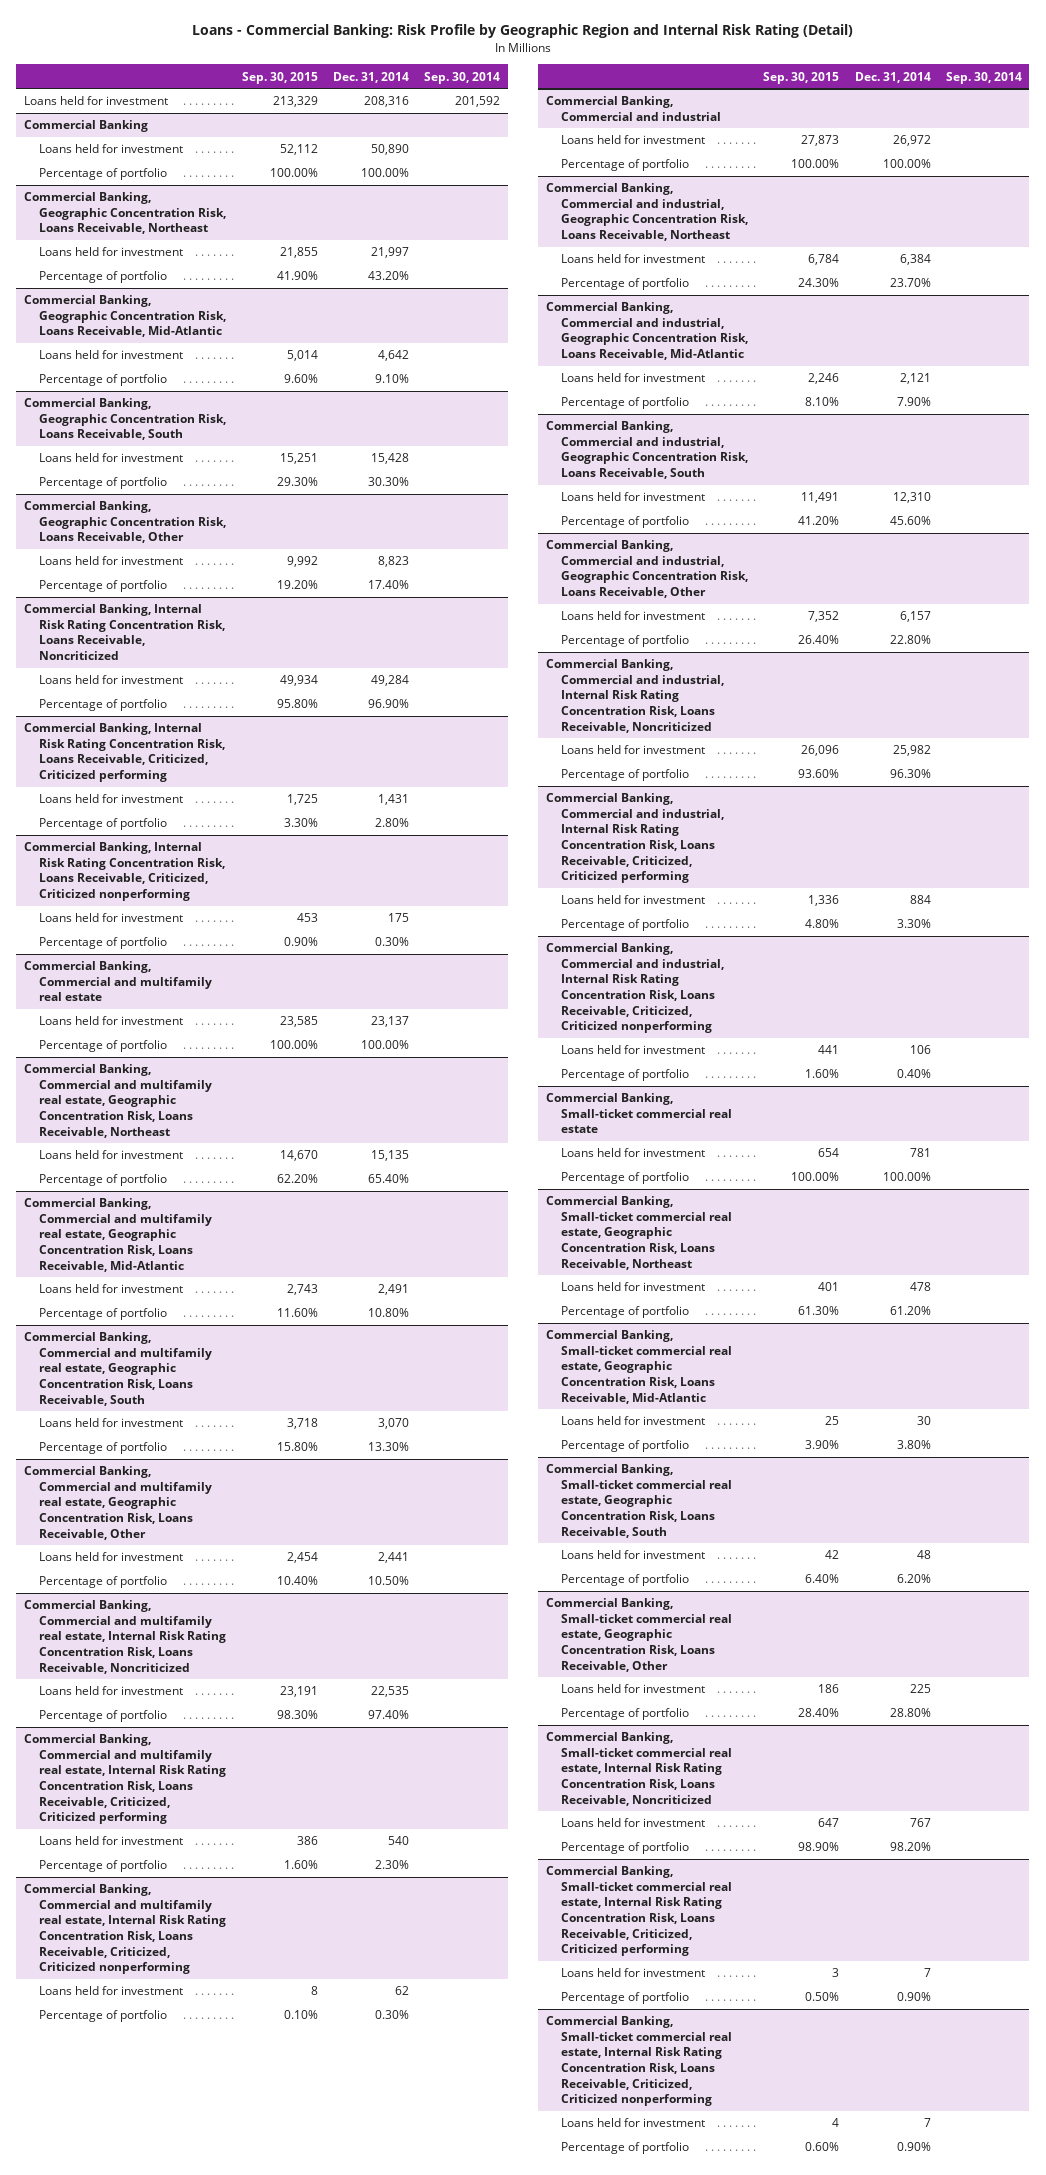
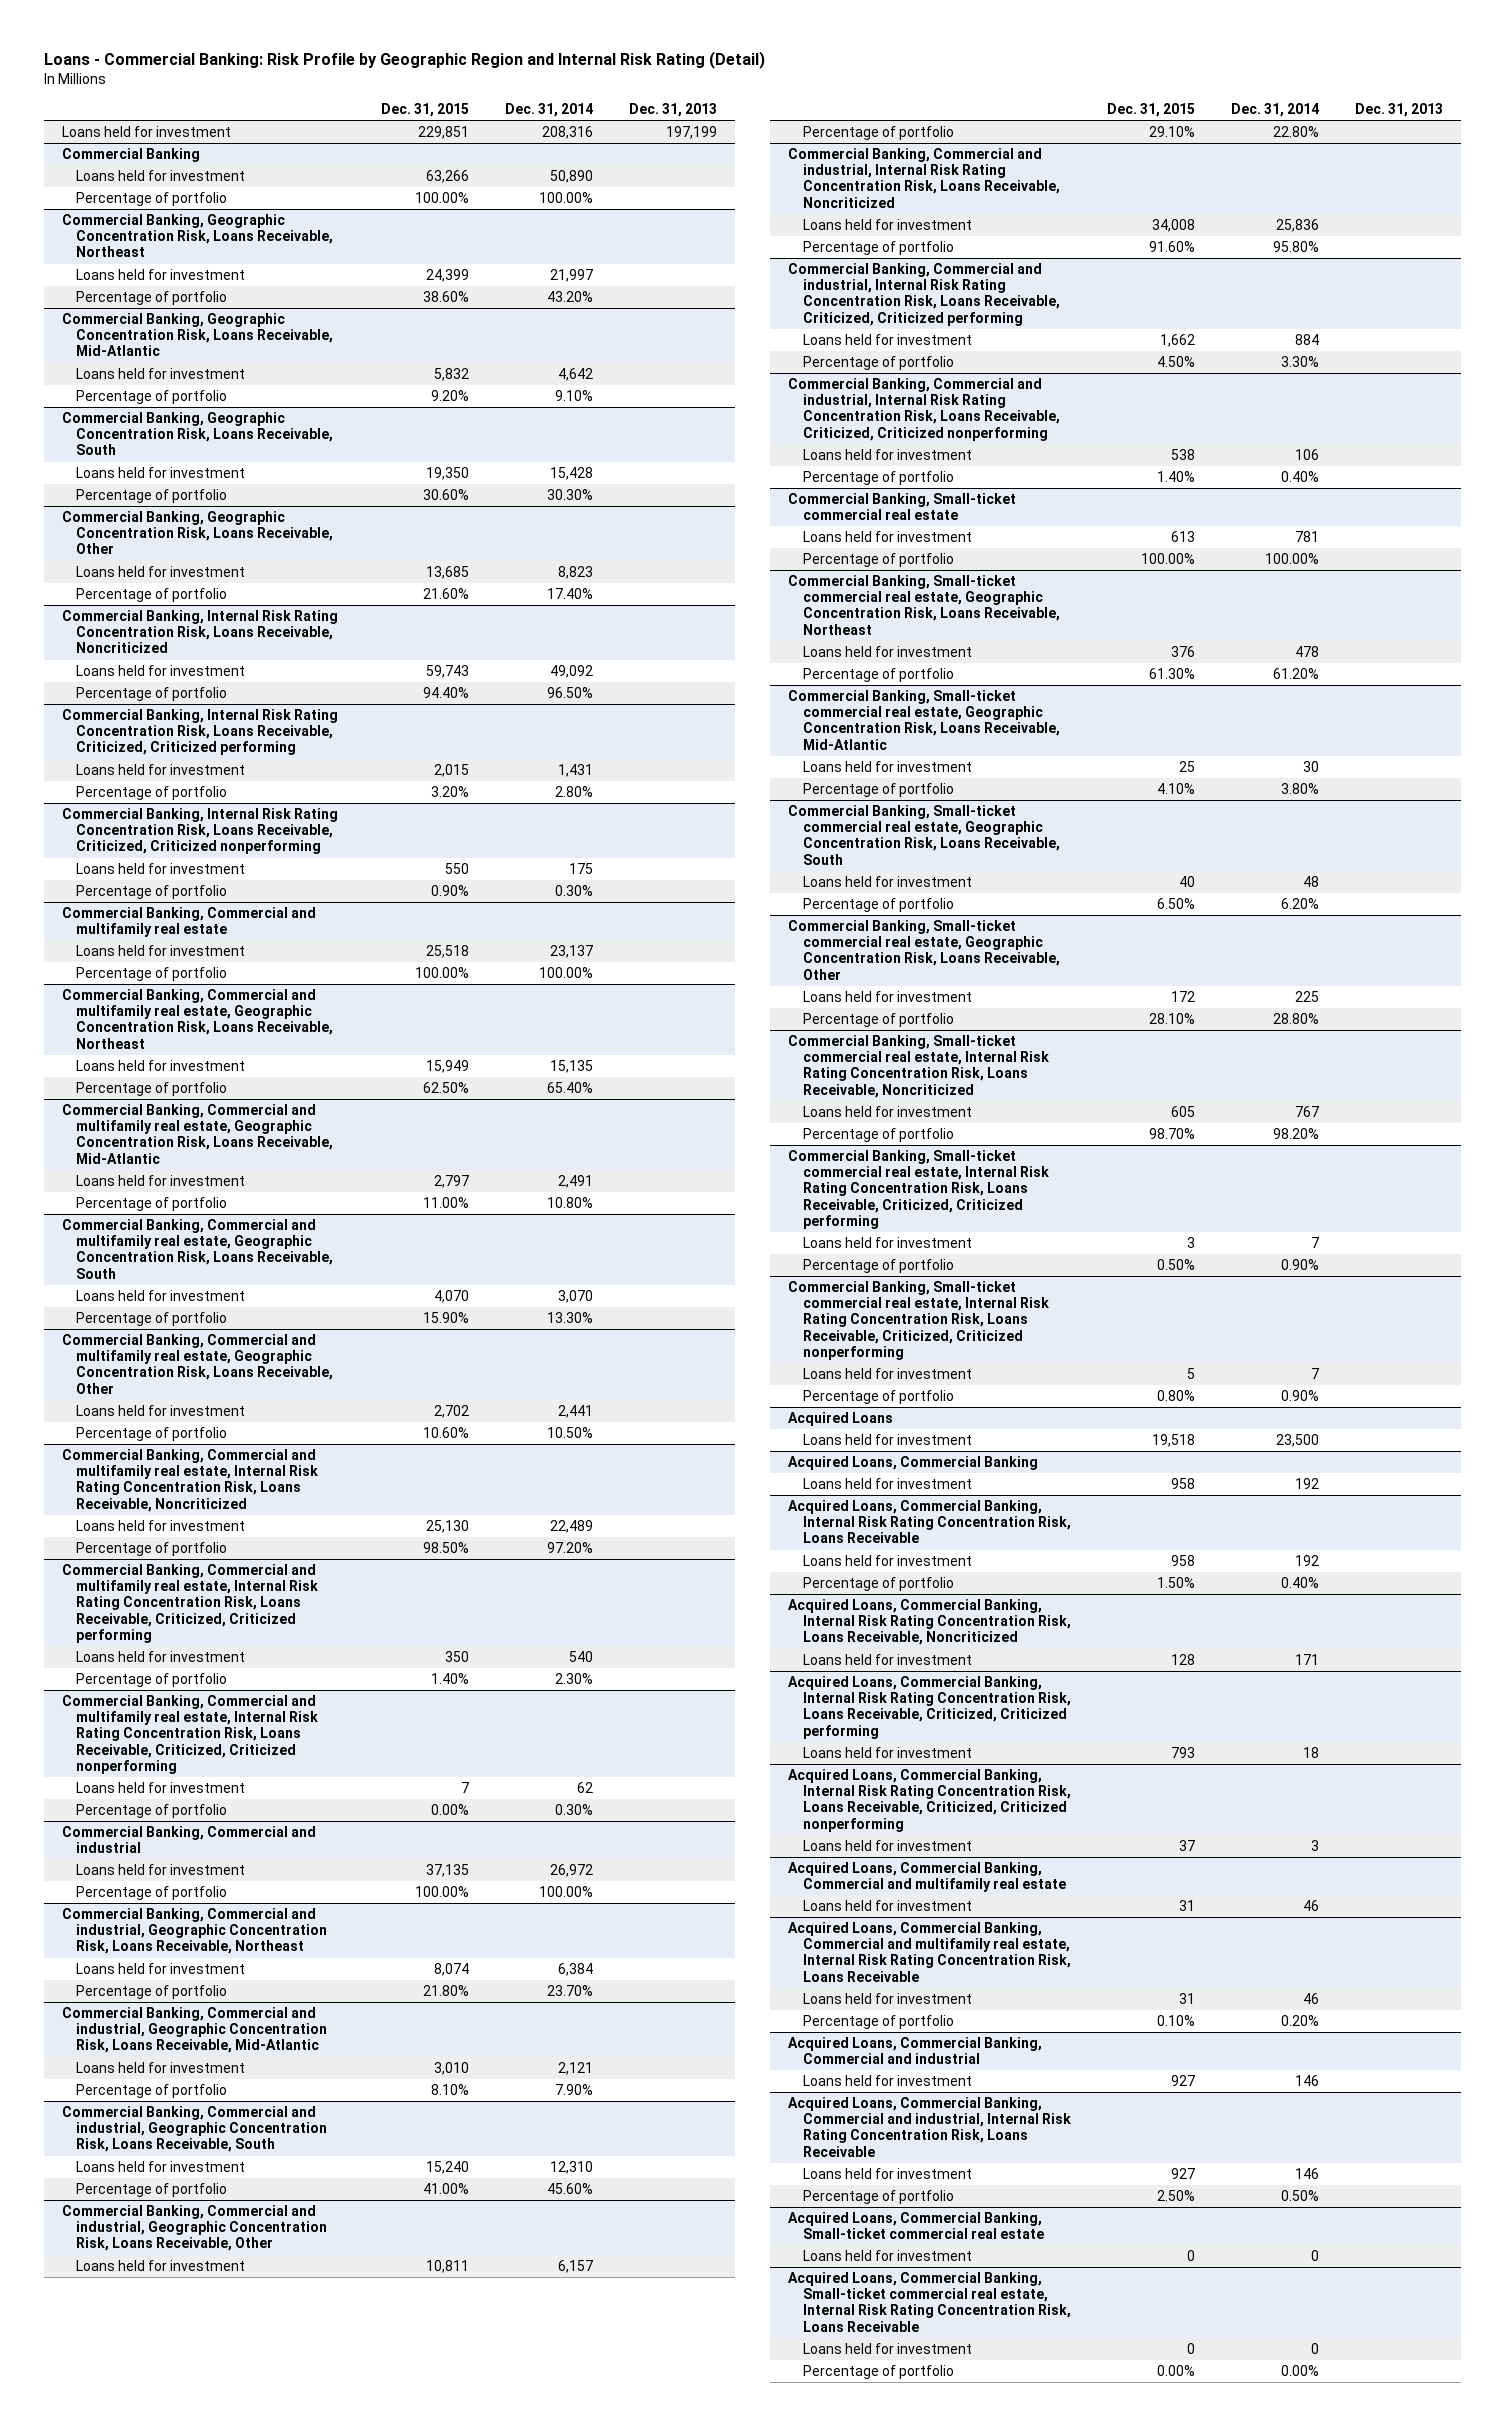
[241,71,318,84] Sep. 30, 2015 -> none
[423,71,500,84] Sep. 30, 2014 -> none
none -> [380,103,469,118] Dec. 31, 2015
none -> [629,103,718,118] Dec. 31, 2013
[370,675,409,687] 49,284 -> [549,664,593,678] 49,092
[367,699,409,709] 96.90% -> [546,686,593,698] 96.50%
[370,1686,409,1698] 22,535 -> [549,1519,593,1533] 22,489
[367,1710,409,1720] 97.40% -> [546,1541,593,1553] 97.20%
[892,745,931,757] 25,982 -> [1276,218,1320,232] 25,836
[889,769,931,779] 96.30% -> [1273,240,1320,252] 95.80%
none -> [788,1411,894,1426] Acquired Loans
none -> [802,1433,972,1445] Loans held for investment
none -> [788,1455,1039,1470] Acquired Loans, Commercial Banking
none -> [802,1477,972,1489] Loans held for investment
none -> [788,1499,1071,1544] Acquired Loans, Commercial Banking, Internal Risk Rating Concentration Risk, Loans Receivable
none -> [802,1554,972,1566] Loans held for investment
none -> [802,1576,954,1591] Percentage of portfolio
none -> [788,1598,1071,1646] Acquired Loans, Commercial Banking, Internal Risk Rating Concentration Risk, Loans Receivable, Noncriticized
none -> [802,1653,972,1665] Loans held for investment
none -> [788,1675,1071,1739] Acquired Loans, Commercial Banking, Internal Risk Rating Concentration Risk, Loans Receivable, Criticized, Criticized performing
none -> [802,1746,972,1758] Loans held for investment
none -> [788,1768,1071,1832] Acquired Loans, Commercial Banking, Internal Risk Rating Concentration Risk, Loans Receivable, Criticized, Criticized nonperforming
none -> [802,1839,972,1851] Loans held for investment
none -> [788,1861,1066,1893] Acquired Loans, Commercial Banking, Commercial and multifamily real estate
none -> [802,1899,972,1911] Loans held for investment
none -> [788,1921,1071,1982] Acquired Loans, Commercial Banking, Commercial and multifamily real estate, Internal Risk Rating Concentration Risk, Loans Receivable
none -> [802,1992,972,2004] Loans held for investment
none -> [802,2014,954,2029] Percentage of portfolio
none -> [788,2036,1043,2065] Acquired Loans, Commercial Banking, Commercial and industrial
none -> [802,2074,972,2086] Loans held for investment
none -> [788,2096,1071,2157] Acquired Loans, Commercial Banking, Commercial and industrial, Internal Risk Rating Concentration Risk, Loans Receivable
none -> [802,2167,972,2179] Loans held for investment
none -> [802,2189,954,2204] Percentage of portfolio
none -> [788,2211,1044,2240] Acquired Loans, Commercial Banking, Small-ticket commercial real estate
none -> [802,2249,972,2261] Loans held for investment
none -> [788,2271,1071,2332] Acquired Loans, Commercial Banking, Small-ticket commercial real estate, Internal Risk Rating Concentration Risk, Loans Receivable
none -> [802,2342,972,2354] Loans held for investment
none -> [802,2364,954,2379] Percentage of portfolio

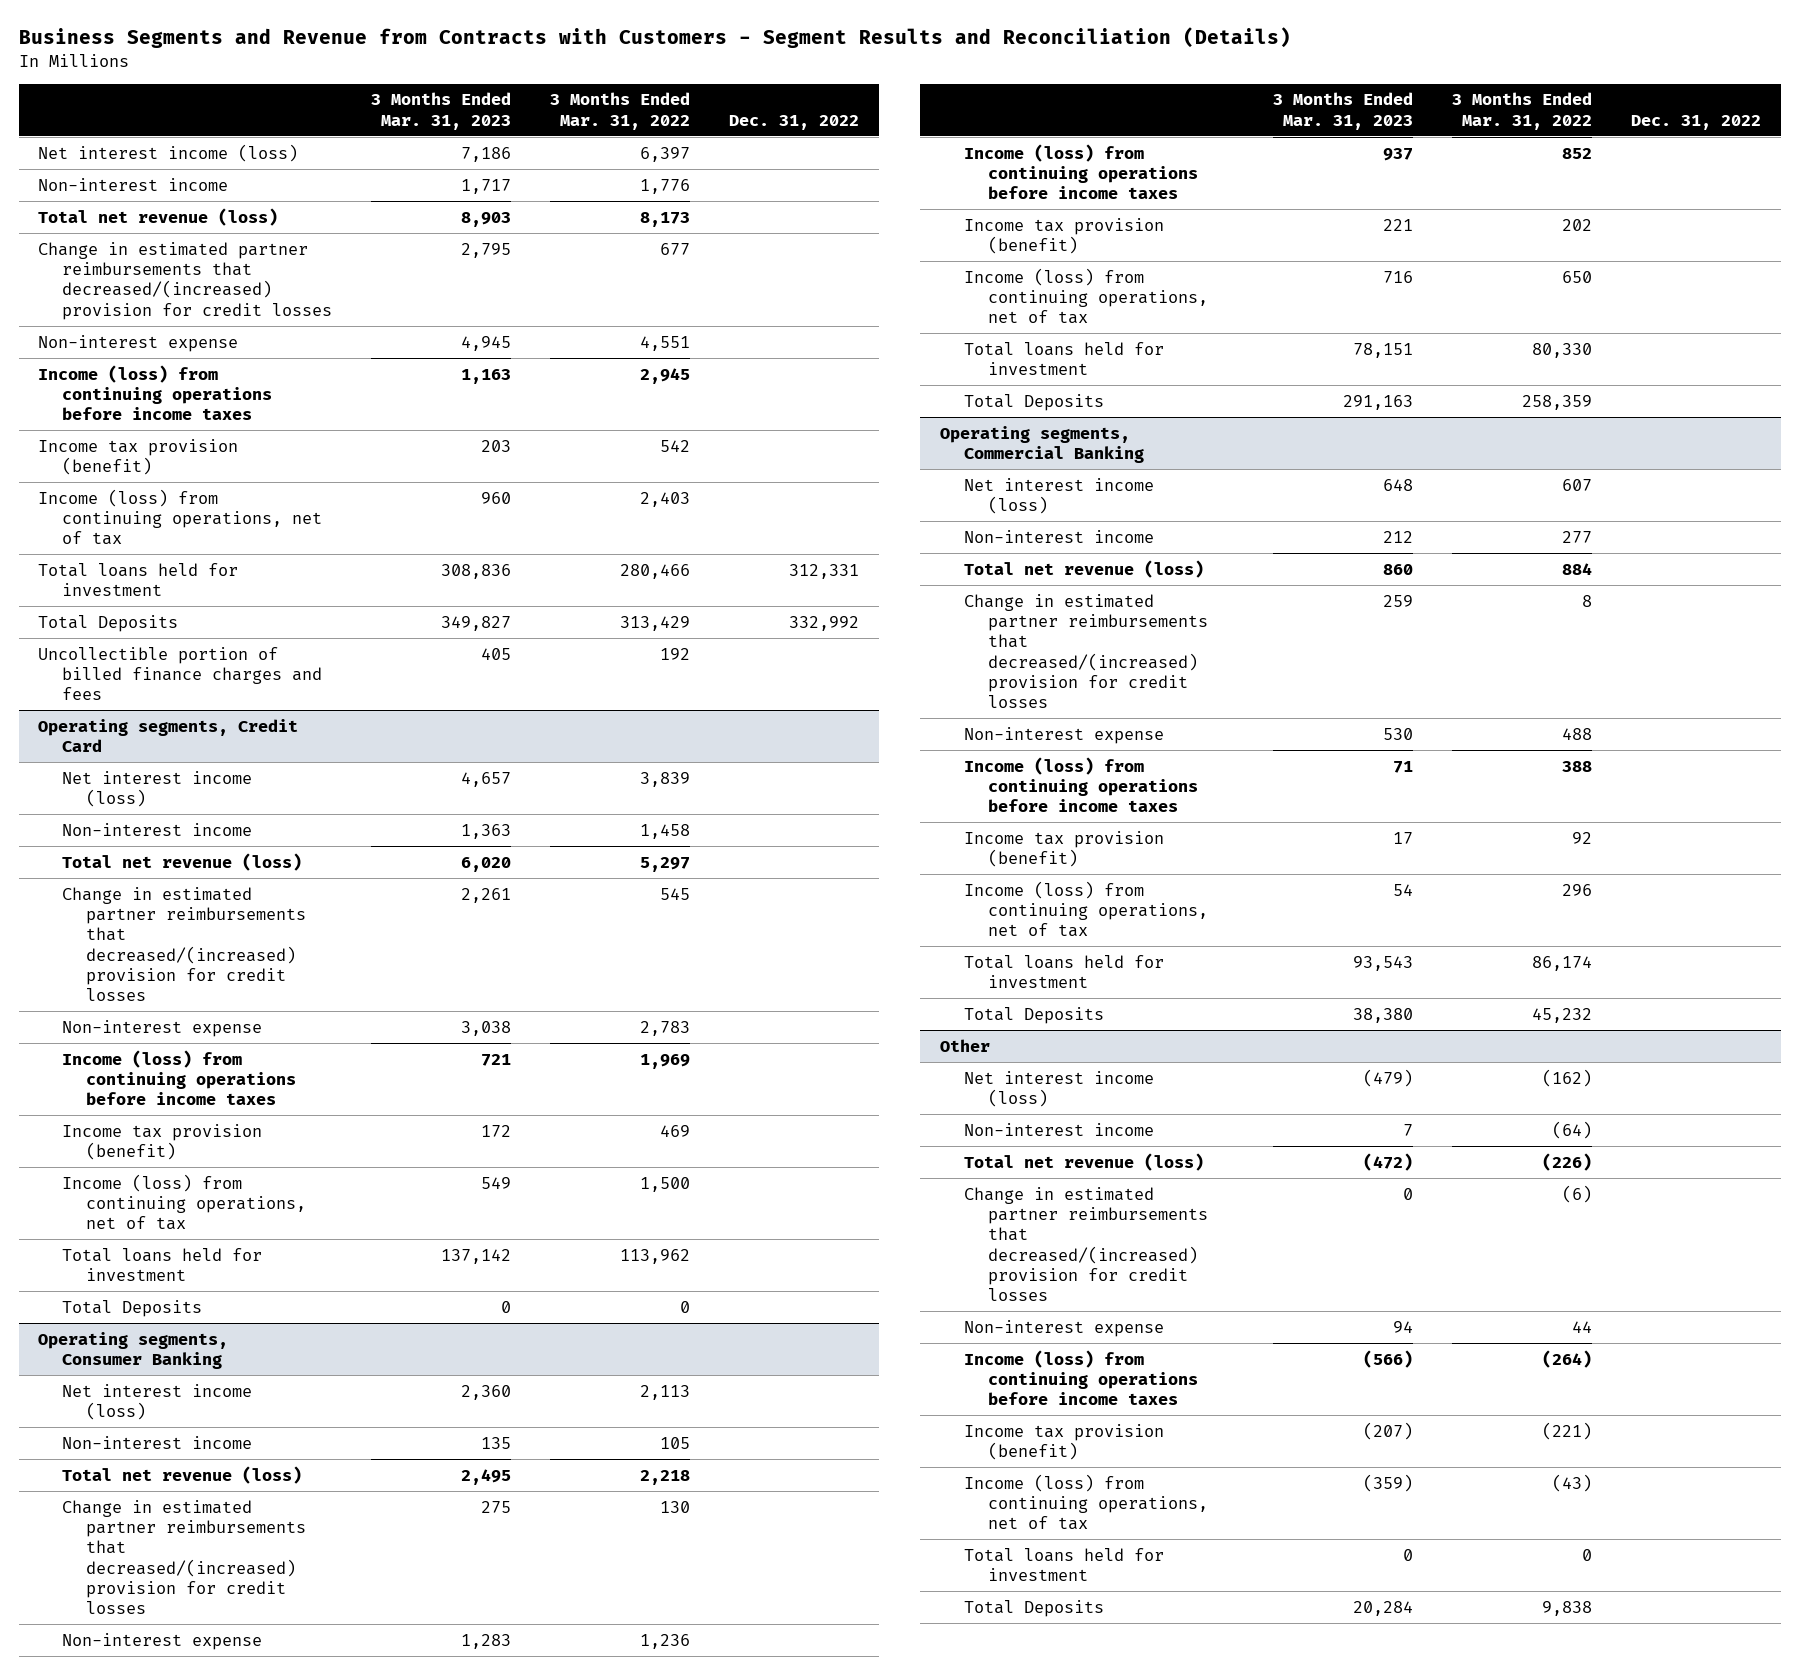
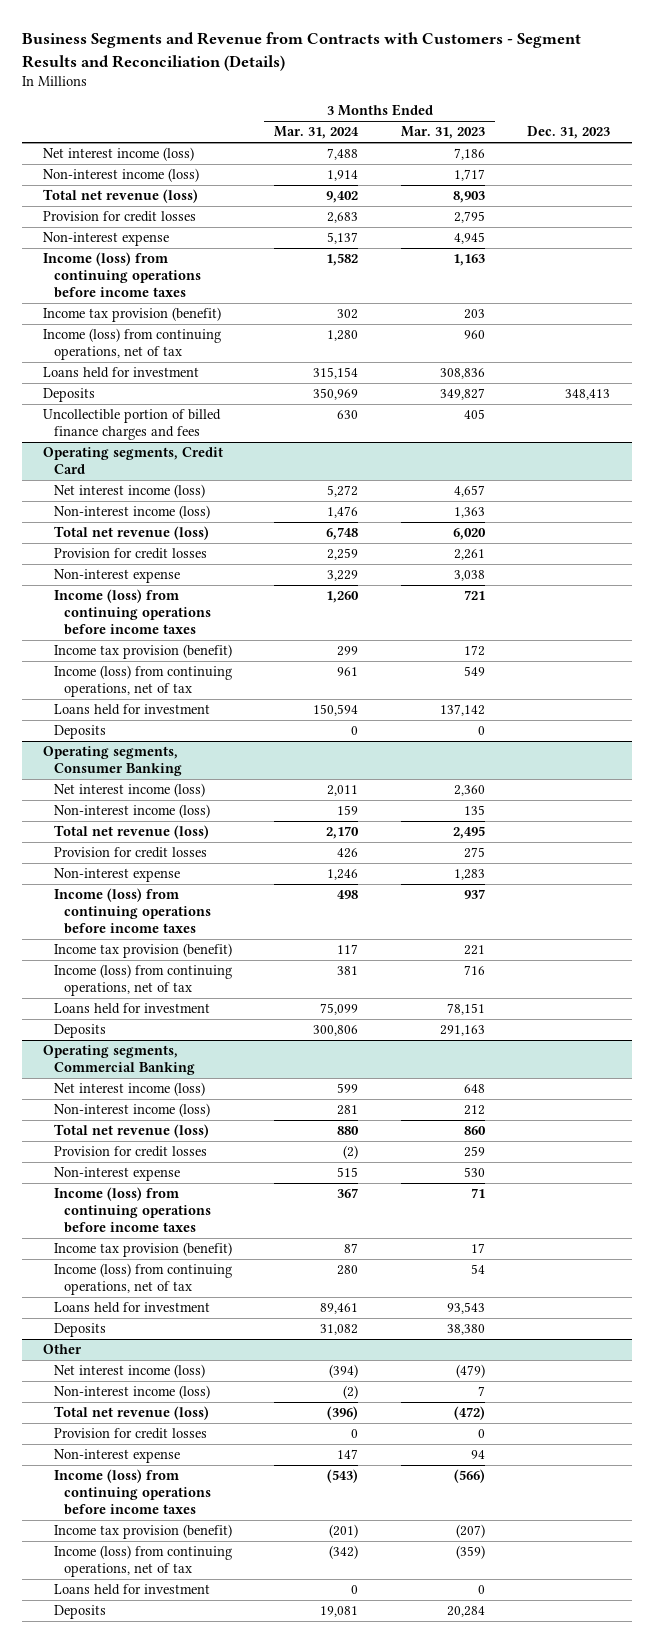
[550,92,691,130] 3 Months Ended Mar. 31, 2022 -> none
[729,114,860,130] Dec. 31, 2022 -> none
none -> [274,126,360,140] Mar. 31, 2024
none -> [527,126,611,140] Dec. 31, 2023
[38,177,229,191] Non-interest income -> [43,168,200,183] Non-interest income (loss)
[38,241,333,320] Change in estimated partner reimbursements that decreased/(increased) provision for credit losses -> [43,211,197,223] Provision for credit losses
[38,562,239,596] Total loans held for investment -> [43,367,200,379] Loans held for investment
[38,614,179,632] Total Deposits -> [43,388,96,403] Deposits
[62,822,253,836] Non-interest income -> [53,505,210,520] Non-interest income (loss)
[62,886,306,1002] Change in estimated partner reimbursements that decreased/(increased) provision for credit losses -> [53,548,207,560] Provision for credit losses
[62,1247,263,1281] Total loans held for investment -> [53,704,210,716] Loans held for investment
[62,1299,203,1317] Total Deposits -> [53,725,106,740] Deposits
[62,1435,253,1449] Non-interest income -> [53,804,210,819] Non-interest income (loss)
[62,1499,306,1615] Change in estimated partner reimbursements that decreased/(increased) provision for credit losses -> [53,847,207,859] Provision for credit losses
[963,341,1164,375] Total loans held for investment -> [53,1003,210,1015] Loans held for investment
[963,393,1104,411] Total Deposits -> [53,1024,106,1039] Deposits
[963,529,1154,543] Non-interest income -> [53,1103,210,1118] Non-interest income (loss)
[963,593,1208,709] Change in estimated partner reimbursements that decreased/(increased) provision for credit losses -> [53,1146,207,1158] Provision for credit losses
[963,954,1164,988] Total loans held for investment -> [53,1302,210,1314] Loans held for investment
[963,1006,1104,1024] Total Deposits -> [53,1323,106,1338] Deposits
[963,1122,1154,1136] Non-interest income -> [53,1385,210,1400] Non-interest income (loss)
[963,1186,1208,1302] Change in estimated partner reimbursements that decreased/(increased) provision for credit losses -> [53,1428,207,1440] Provision for credit losses
[963,1547,1164,1581] Total loans held for investment -> [53,1584,210,1596] Loans held for investment
[963,1599,1104,1617] Total Deposits -> [53,1605,106,1620] Deposits

